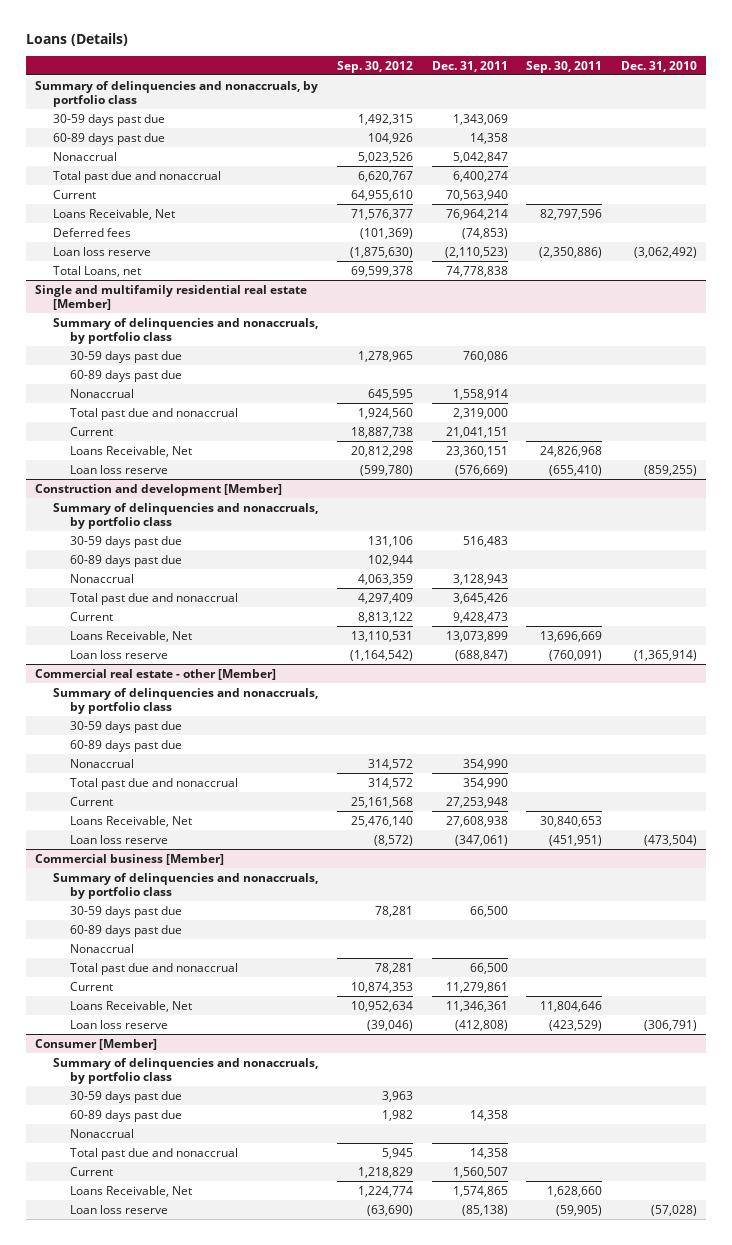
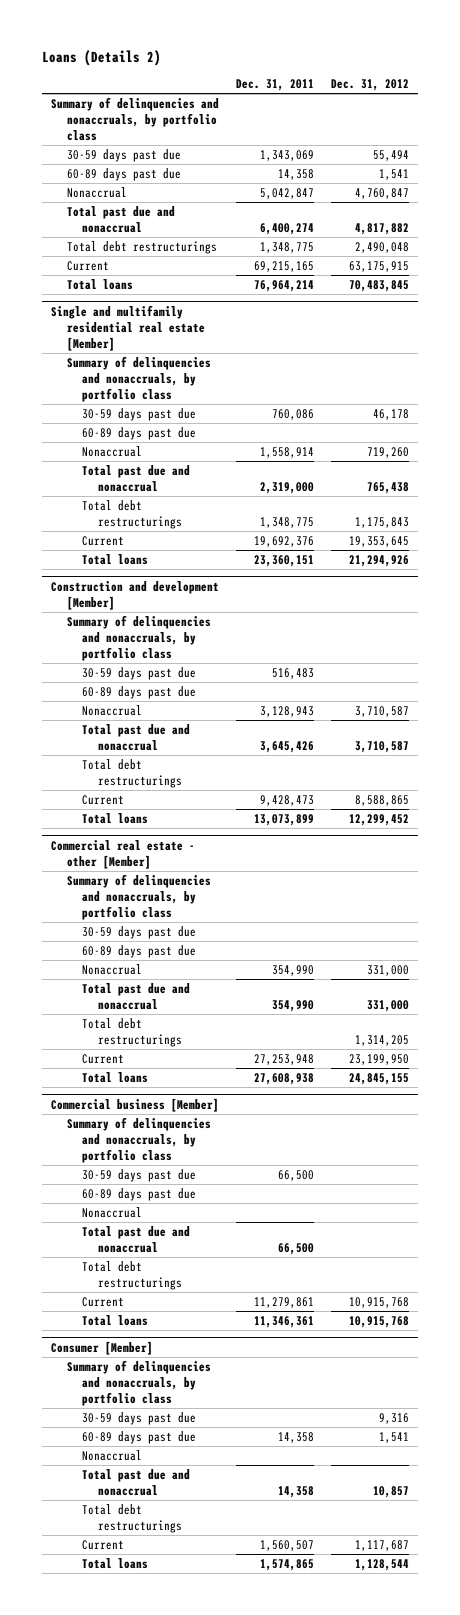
[26,33,129,47] Loans (Details) -> [42,49,162,66] Loans (Details 2)
[337,60,414,73] Sep. 30, 2012 -> none
[526,60,603,73] Sep. 30, 2011 -> none
[621,60,698,72] Dec. 31, 2010 -> none
none -> [331,79,410,92] Dec. 31, 2012
[52,227,131,237] Deferred fees -> none
[52,246,151,256] Loan loss reserve -> none
[52,265,141,277] Total Loans, net -> none
none -> [66,240,217,254] Total debt restructurings
[445,189,508,201] 70,563,940 -> [254,260,315,272] 69,215,165
[52,208,175,220] Loans Receivable, Net -> [66,278,133,290] Total loans
[69,464,168,474] Loan loss reserve -> none
none -> [82,499,183,529] Total debt restructurings
[445,426,508,438] 21,041,151 -> [254,535,315,547] 19,692,376
[69,445,192,457] Loans Receivable, Net -> [82,553,149,565] Total loans
none -> [82,758,183,788] Total debt restructurings
[69,649,168,659] Loan loss reserve -> none
[69,630,192,642] Loans Receivable, Net -> [82,812,149,824] Total loans
none -> [82,1017,183,1047] Total debt restructurings
[69,834,168,844] Loan loss reserve -> none
[69,815,192,827] Loans Receivable, Net -> [82,1071,149,1083] Total loans
none -> [82,1260,183,1290] Total debt restructurings
[69,1019,168,1029] Loan loss reserve -> none
[69,1000,192,1012] Loans Receivable, Net -> [82,1314,149,1326] Total loans
none -> [82,1503,183,1533] Total debt restructurings
[69,1204,168,1214] Loan loss reserve -> none
[69,1185,192,1197] Loans Receivable, Net -> [82,1557,149,1569] Total loans

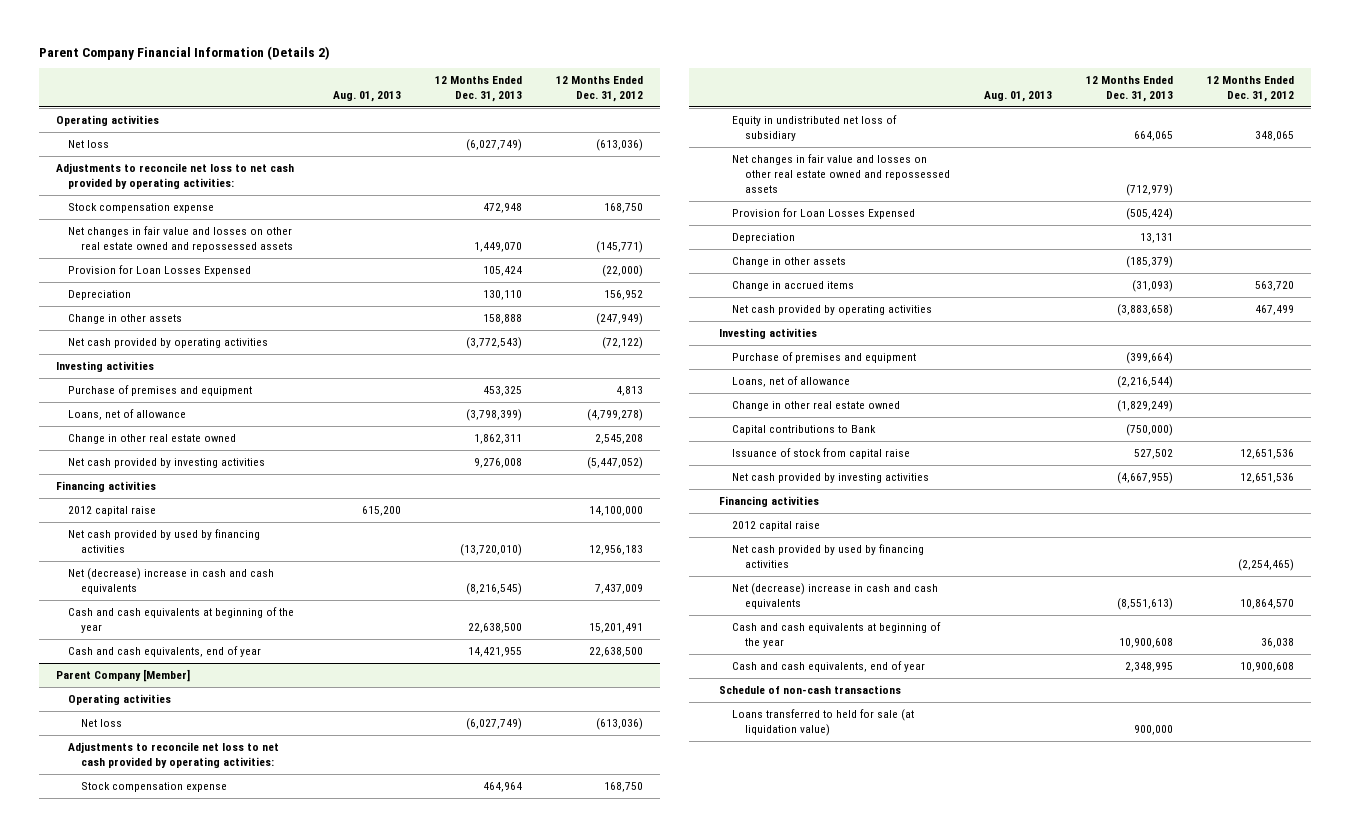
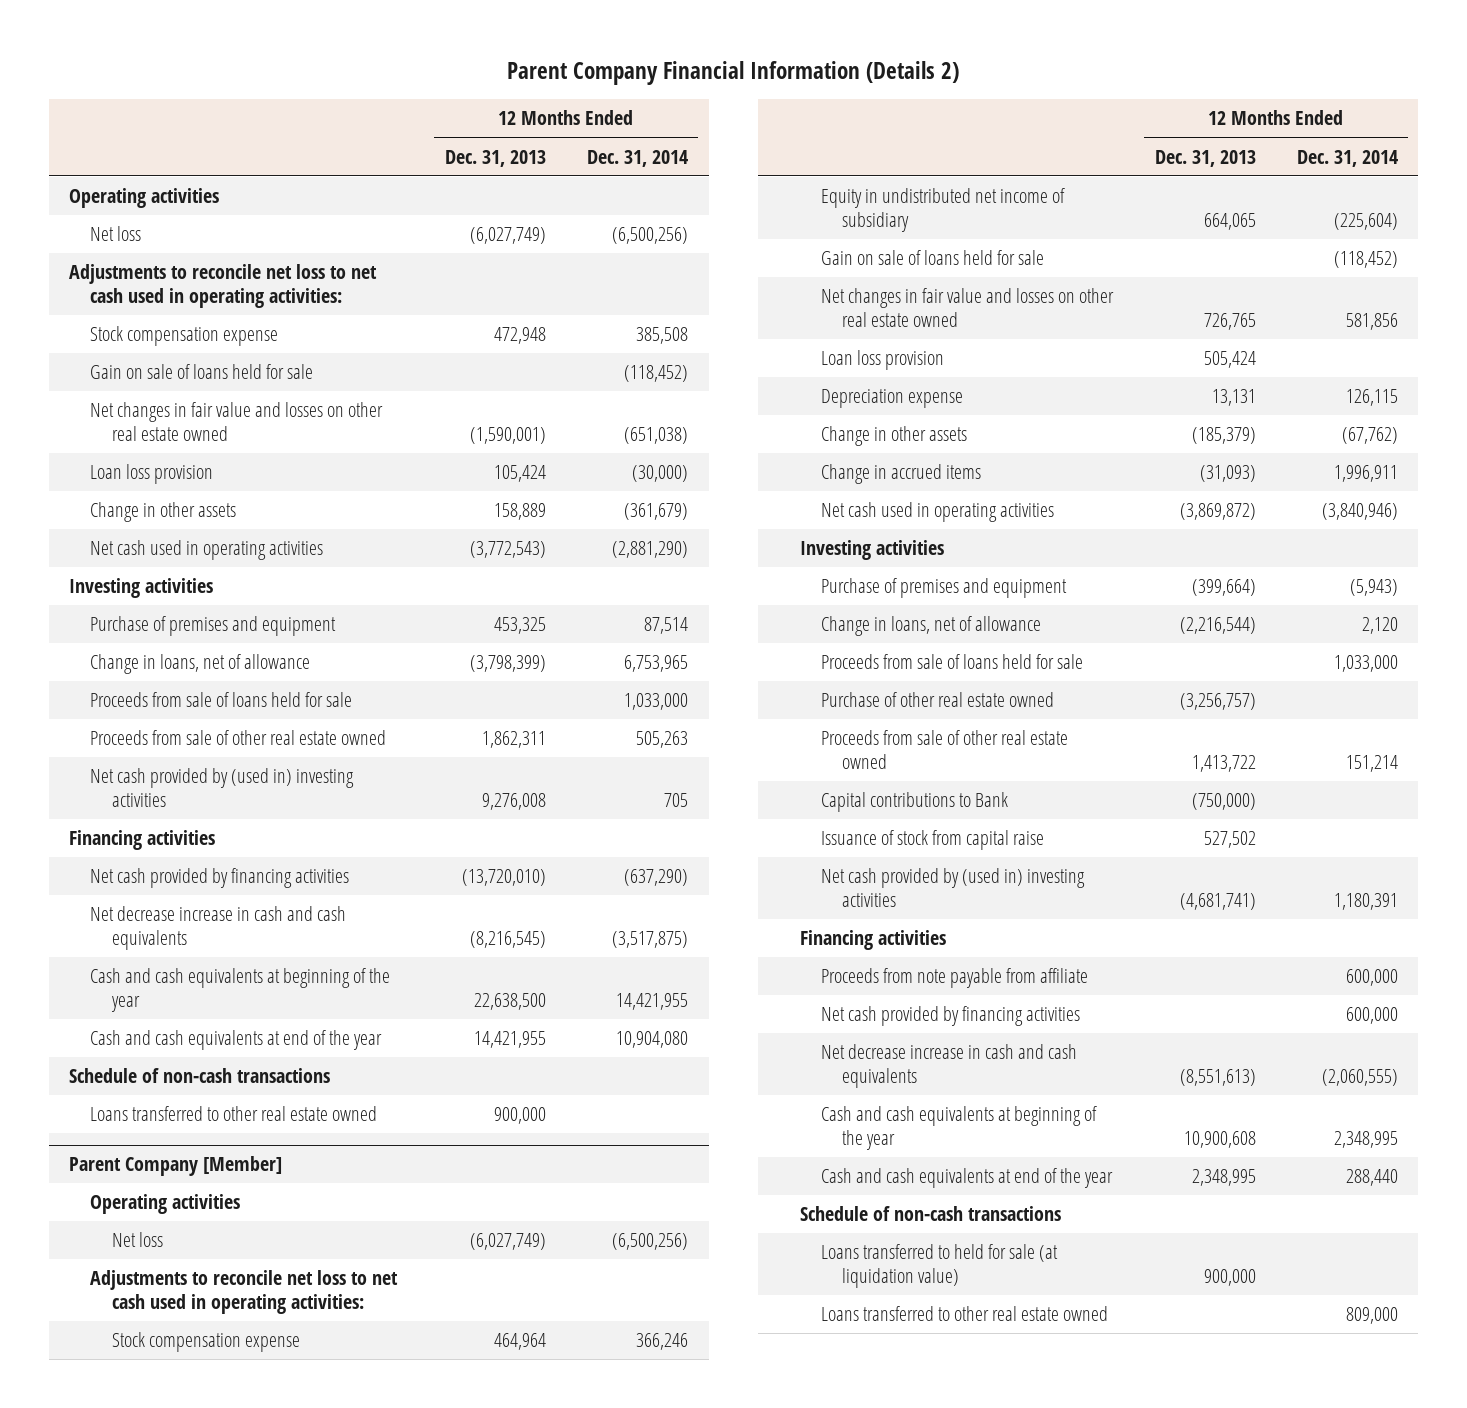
[333,91,402,103] Aug. 01, 2013 -> none
[556,76,644,103] 12 Months Ended Dec. 31, 2012 -> none
none -> [587,149,689,167] Dec. 31, 2014
[55,162,294,189] Adjustments to reconcile net loss to net cash provided by operating activities: -> [69,264,378,309] Adjustments to reconcile net loss to net cash used in operating activities:
[68,289,132,300] Depreciation -> none
none -> [90,364,314,380] Gain on sale of loans held for sale
[68,225,294,252] Net changes in fair value and losses on other real estate owned and repossessed assets -> [90,402,384,442] Net changes in fair value and losses on other real estate owned
[474,241,523,252] 1,449,070 -> [469,427,546,445] (1,590,001)
[68,264,252,276] Provision for Loan Losses Expensed -> [90,464,214,485] Loan loss provision
[483,313,523,324] 158,888 -> [493,503,546,521] 158,889
[68,337,269,348] Net cash provided by operating activities -> [90,540,324,561] Net cash used in operating activities
[68,408,187,420] Loans, net of allowance -> [90,654,311,675] Change in loans, net of allowance
none -> [90,692,353,708] Proceeds from sale of loans held for sale
[68,433,237,444] Change in other real estate owned -> [90,730,387,746] Proceeds from sale of other real estate owned
[68,457,266,468] Net cash provided by investing activities -> [90,768,355,808] Net cash provided by (used in) investing activities
[68,505,157,516] 2012 capital raise -> none
[68,528,261,553] Net cash provided by used by financing activities -> [90,868,350,889] Net cash provided by financing activities
[68,567,275,594] Net (decrease) increase in cash and cash equivalents -> [90,906,347,951] Net decrease increase in cash and cash equivalents
[68,645,262,657] Cash and cash equivalents, end of year -> [90,1030,383,1051] Cash and cash equivalents at end of the year
none -> [69,1068,331,1084] Schedule of non-cash transactions
none -> [90,1106,378,1122] Loans transferred to other real estate owned
[68,741,280,768] Adjustments to reconcile net loss to net cash provided by operating activities: -> [90,1270,399,1315] Adjustments to reconcile net loss to net cash used in operating activities:
[732,114,898,141] Equity in undistributed net loss of subsidiary -> [821,188,1066,233] Equity in undistributed net income of subsidiary
none -> [821,250,1045,266] Gain on sale of loans held for sale
[732,153,951,193] Net changes in fair value and losses on other real estate owned and repossessed assets -> [821,288,1115,328] Net changes in fair value and losses on other real estate owned
[1126,183,1174,196] (712,979) -> [1203,313,1256,331] 726,765
[732,207,916,219] Provision for Loan Losses Expensed -> [821,350,945,371] Loan loss provision
[1126,207,1174,220] (505,424) -> [1203,351,1256,369] 505,424
[732,232,796,243] Depreciation -> [821,389,964,409] Depreciation expense
[732,304,933,315] Net cash provided by operating activities -> [821,502,1055,523] Net cash used in operating activities
[1117,303,1174,316] (3,883,658) -> [1179,503,1256,521] (3,869,872)
[732,375,851,387] Loans, net of allowance -> [821,616,1042,637] Change in loans, net of allowance
none -> [821,654,1084,670] Proceeds from sale of loans held for sale
none -> [821,692,1055,708] Purchase of other real estate owned
[732,400,901,411] Change in other real estate owned -> [821,730,1069,770] Proceeds from sale of other real estate owned
[1117,399,1174,412] (1,829,249) -> [1191,755,1256,773] 1,413,722
[732,472,930,483] Net cash provided by investing activities -> [821,868,1086,908] Net cash provided by (used in) investing activities
[1117,471,1174,484] (4,667,955) -> [1179,893,1256,911] (4,681,741)
[732,520,821,531] 2012 capital raise -> [821,968,1089,989] Proceeds from note payable from affiliate
[732,543,925,568] Net cash provided by used by financing activities -> [821,1006,1081,1027] Net cash provided by financing activities
[732,582,939,609] Net (decrease) increase in cash and cash equivalents -> [821,1044,1078,1089] Net decrease increase in cash and cash equivalents
[732,660,926,672] Cash and cash equivalents, end of year -> [821,1168,1114,1189] Cash and cash equivalents at end of the year
none -> [821,1306,1109,1322] Loans transferred to other real estate owned

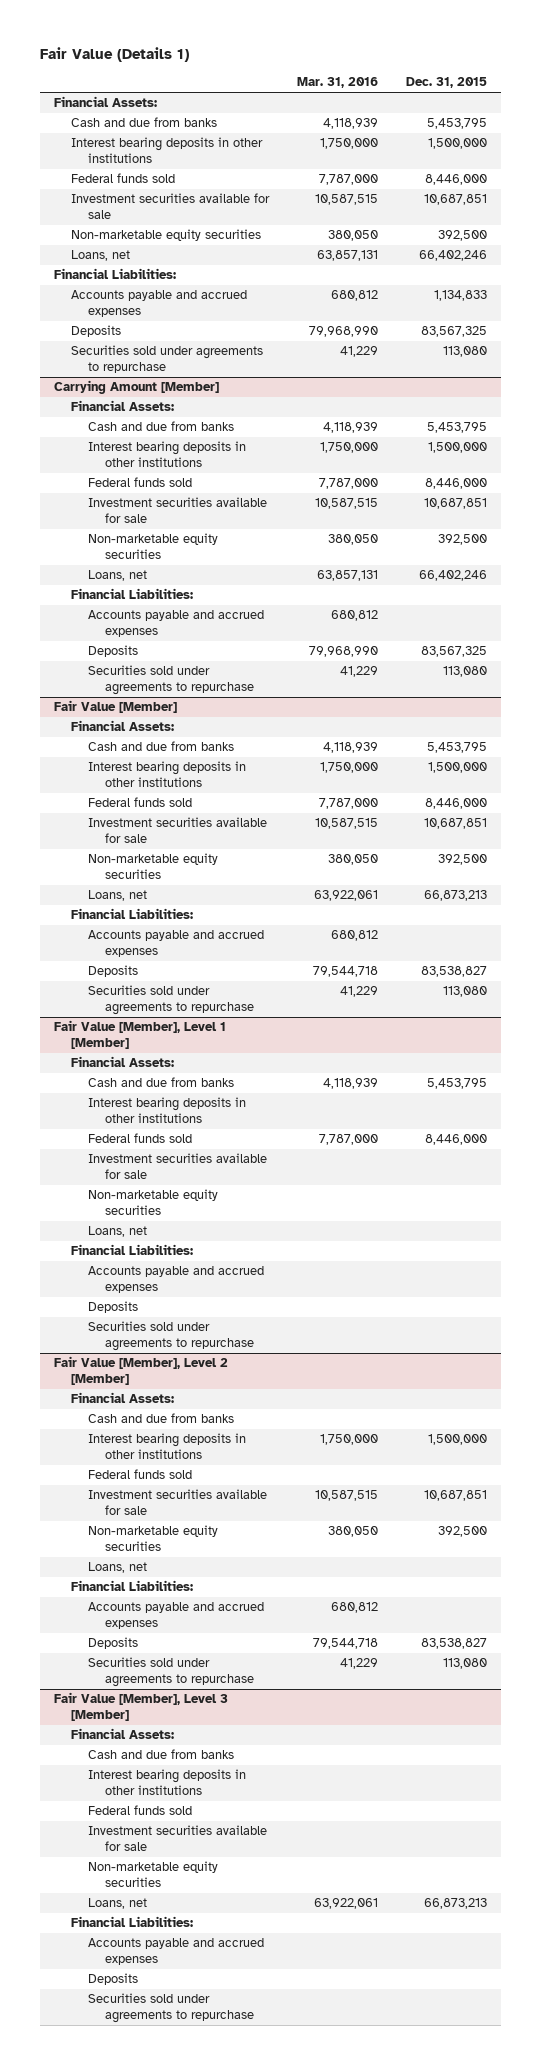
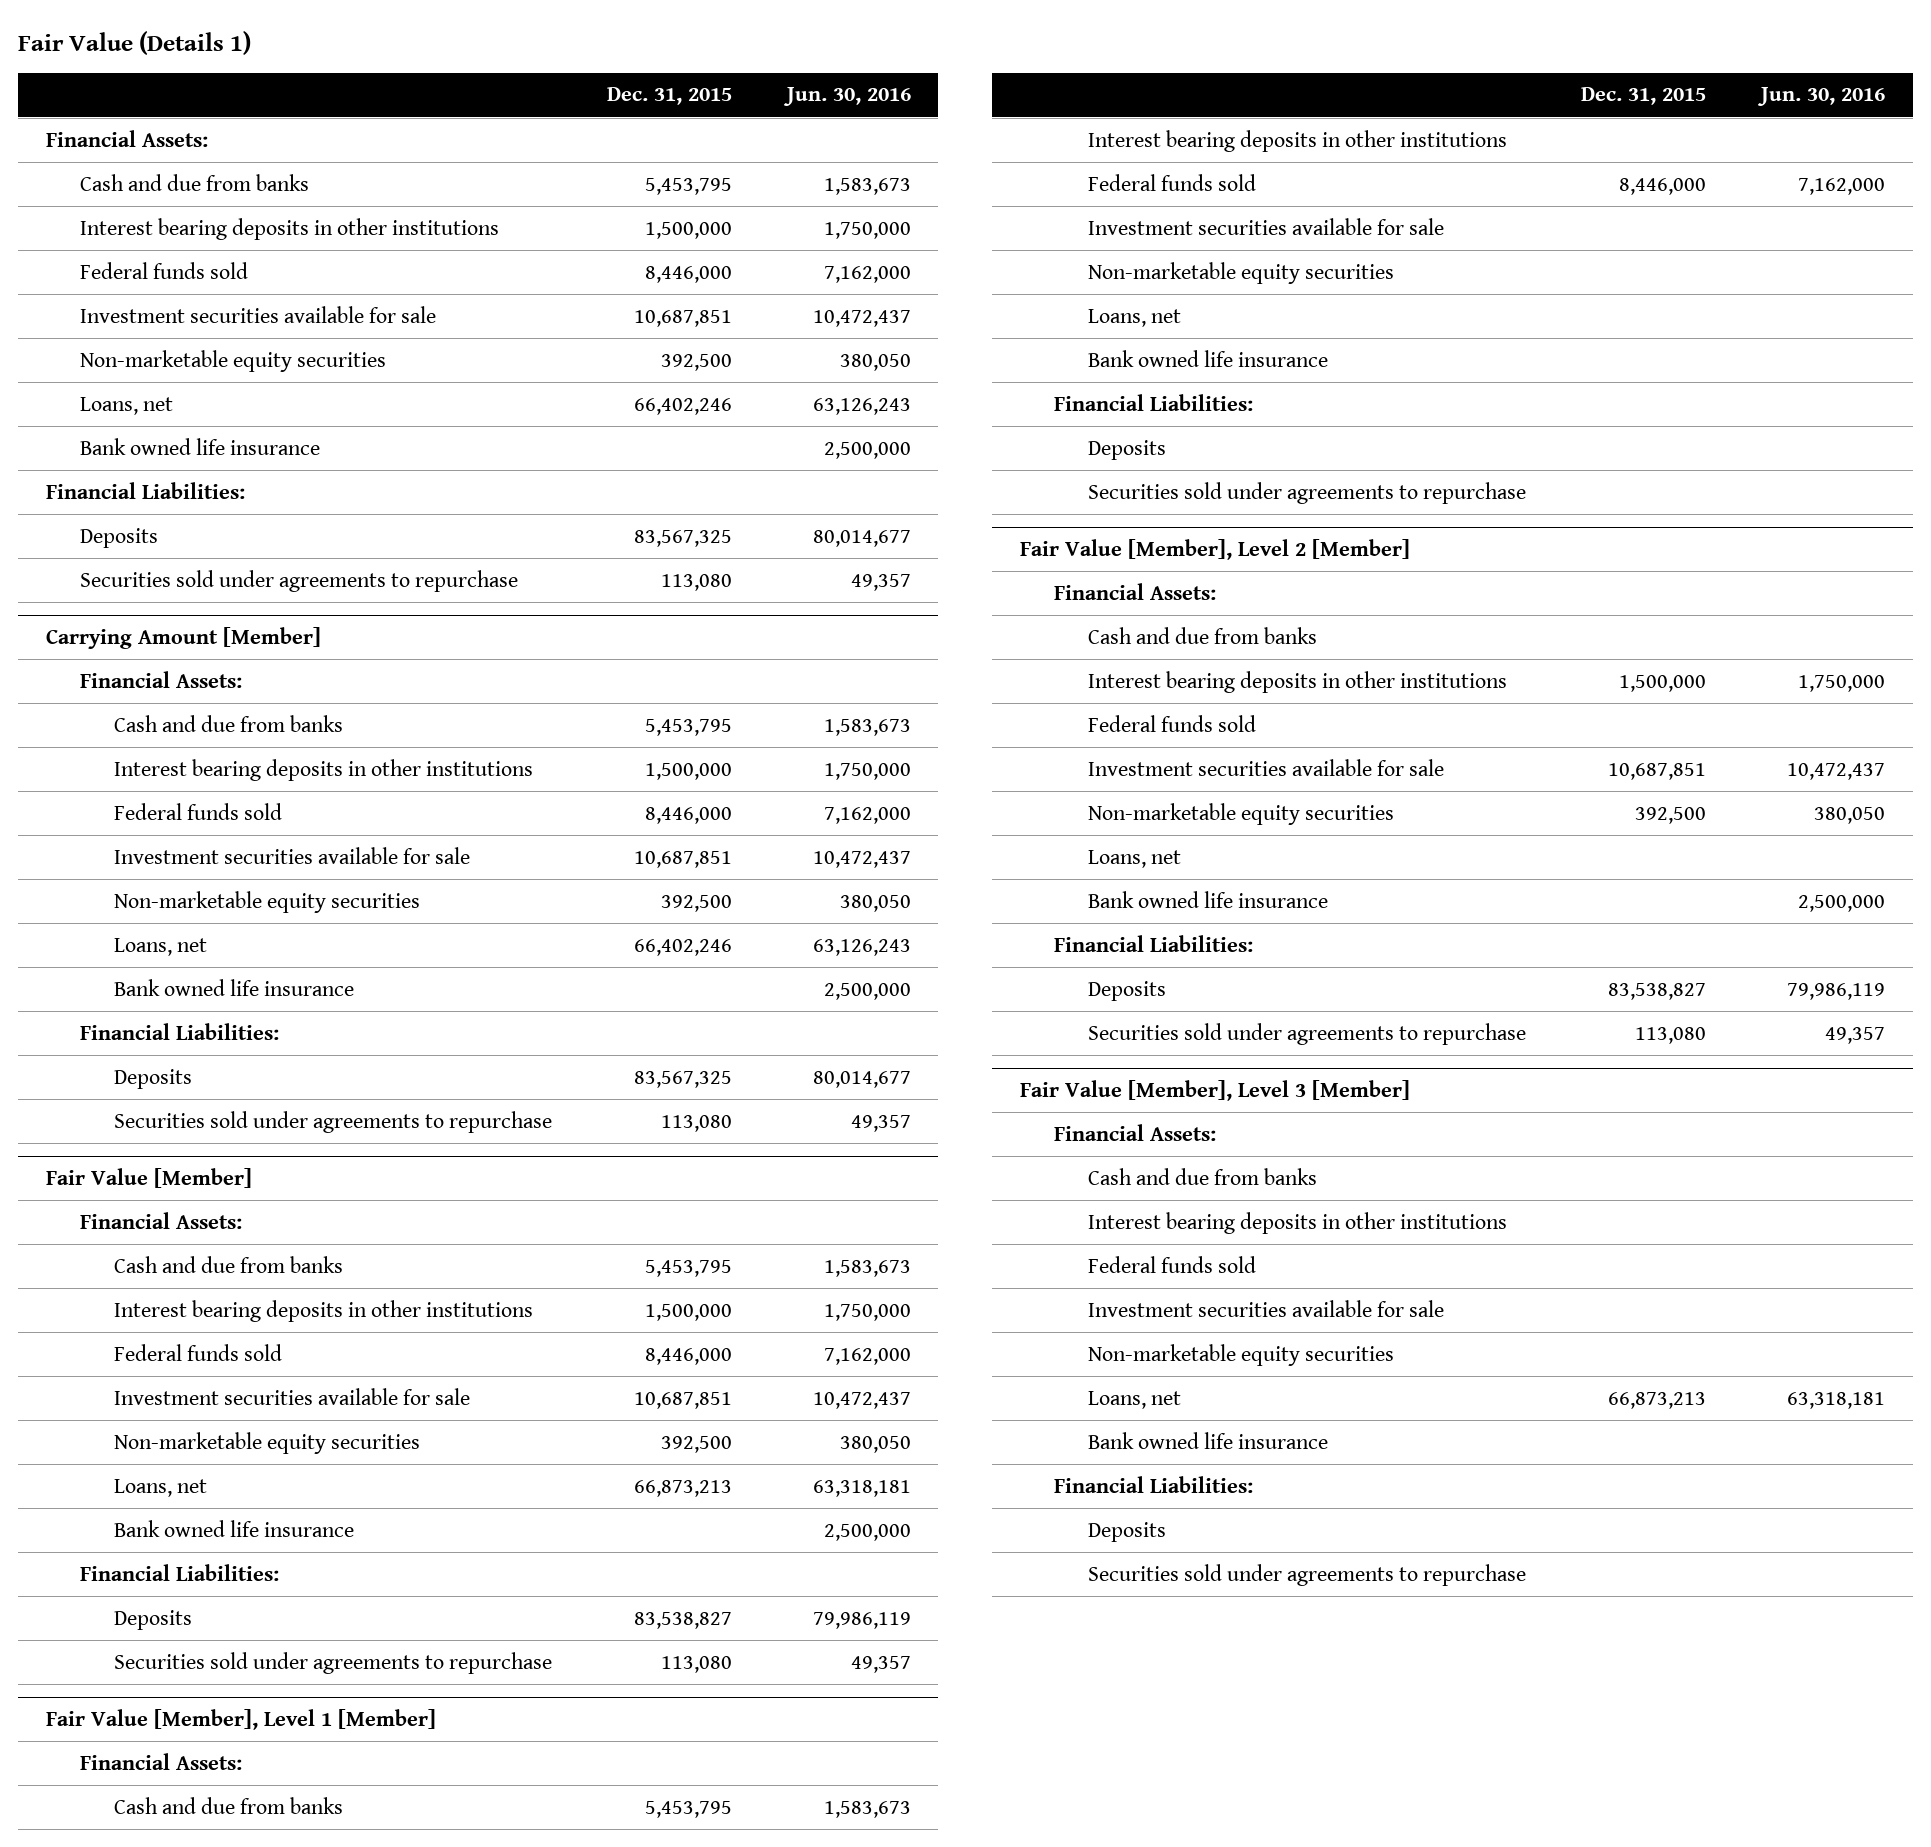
[296,77,378,89] Mar. 31, 2016 -> none
none -> [782,87,911,107] Jun. 30, 2016
none -> [79,437,320,455] Bank owned life insurance
[70,290,247,317] Accounts payable and accrued expenses -> none
none -> [113,978,354,996] Bank owned life insurance
[87,610,264,637] Accounts payable and accrued expenses -> none
none -> [113,1519,354,1537] Bank owned life insurance
[87,930,264,957] Accounts payable and accrued expenses -> none
none -> [1087,349,1328,367] Bank owned life insurance
[87,1266,264,1293] Accounts payable and accrued expenses -> none
none -> [1087,890,1328,908] Bank owned life insurance
[87,1602,264,1629] Accounts payable and accrued expenses -> none
none -> [1087,1431,1328,1449] Bank owned life insurance
[87,1938,264,1965] Accounts payable and accrued expenses -> none

